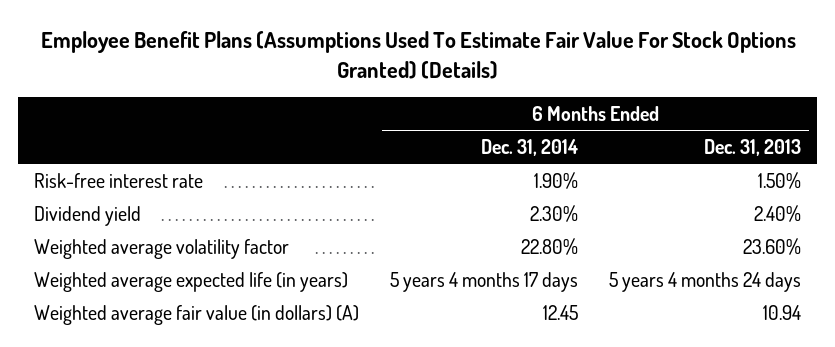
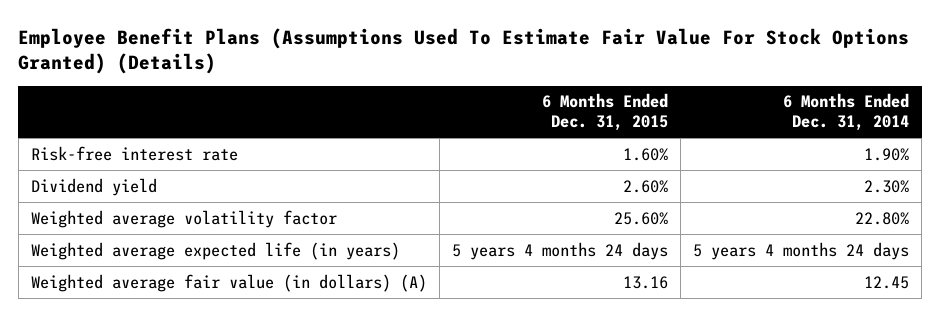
[704,138,802,156] Dec. 31, 2013 -> none
none -> [541,93,668,132] 6 Months Ended Dec. 31, 2015
[390,271,579,292] 5 years 4 months 17 days -> [693,241,910,260] 5 years 4 months 24 days

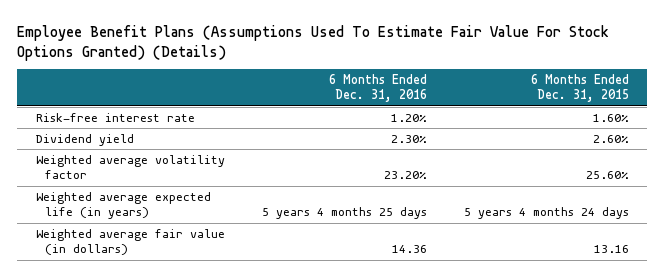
[783,93,910,132] 6 Months Ended Dec. 31, 2014 -> none
none -> [328,74,427,103] 6 Months Ended Dec. 31, 2016
[30,273,427,292] Weighted average fair value (in dollars) (A) -> [35,229,225,256] Weighted average fair value (in dollars)

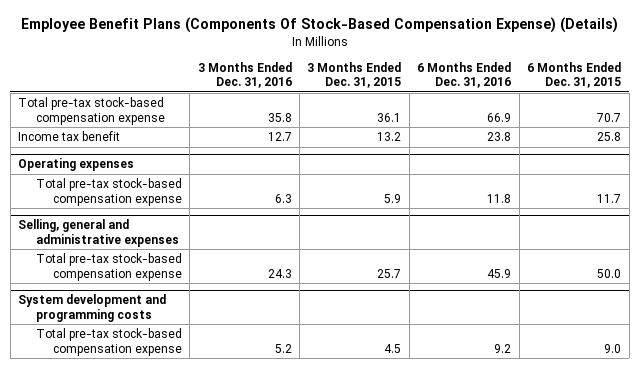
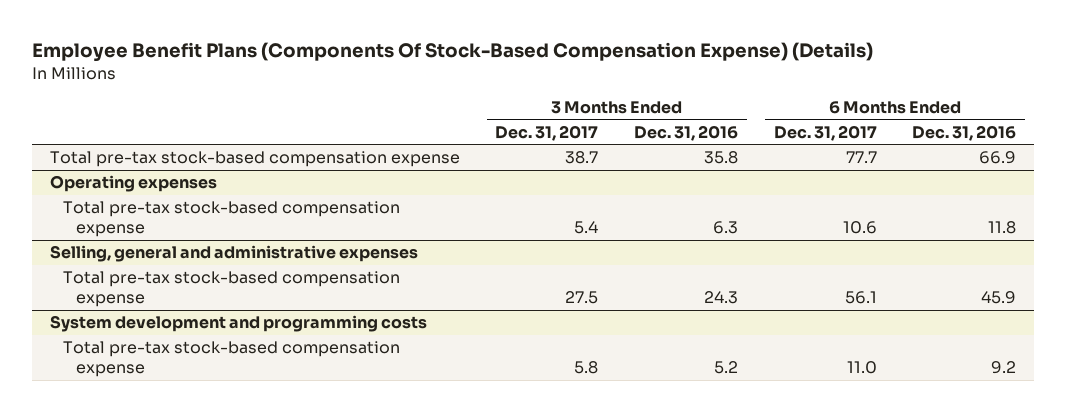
[307,61,402,89] 3 Months Ended Dec. 31, 2015 -> none
[527,61,622,89] 6 Months Ended Dec. 31, 2015 -> none
none -> [495,124,599,141] Dec. 31, 2017
none -> [773,124,877,141] Dec. 31, 2017
[18,131,121,142] Income tax benefit -> none

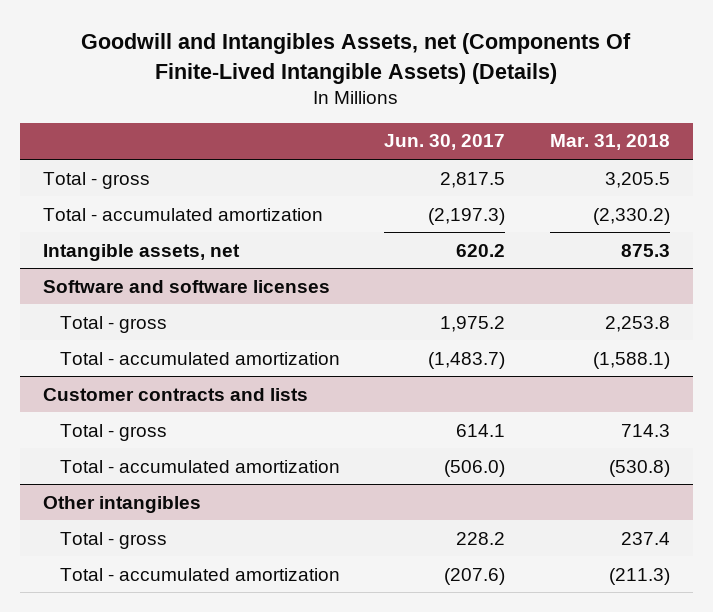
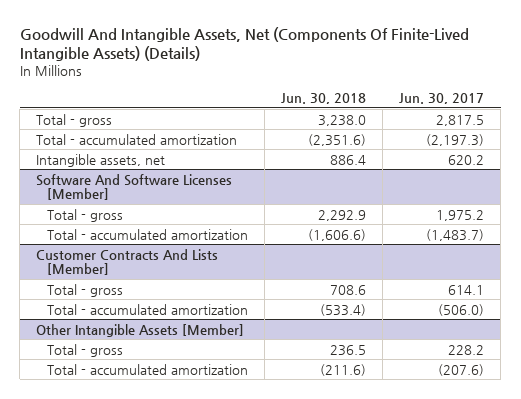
[81,33,632,84] Goodwill and Intangibles Assets, net (Components Of Finite-Lived Intangible Assets) (Details) -> [19,26,469,62] Goodwill And Intangible Assets, Net (Components Of Finite-Lived Intangible Assets) (Details)
[550,134,671,151] Mar. 31, 2018 -> none
none -> [281,93,367,105] Jun. 30, 2018
[42,279,330,293] Software and software licenses -> [36,173,233,201] Software And Software Licenses [Member]
[42,387,308,401] Customer contracts and lists -> [36,248,219,276] Customer Contracts And Lists [Member]
[42,495,201,513] Other intangibles -> none
none -> [36,323,245,337] Other Intangible Assets [Member]

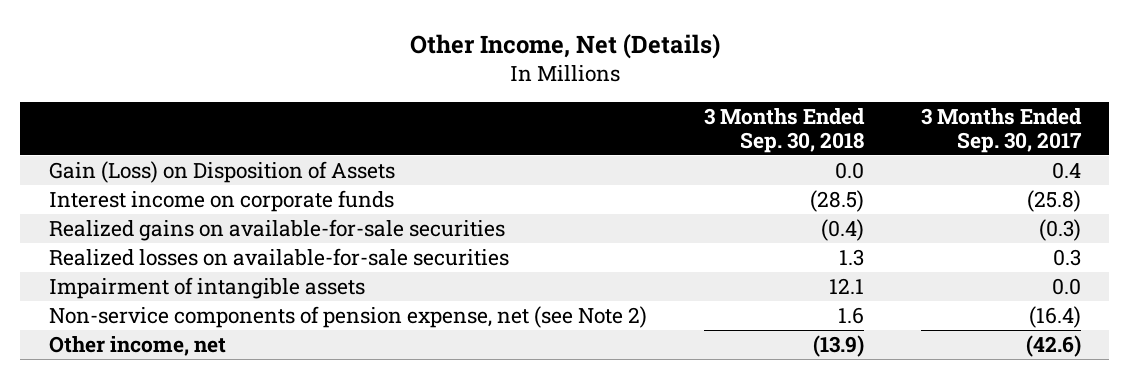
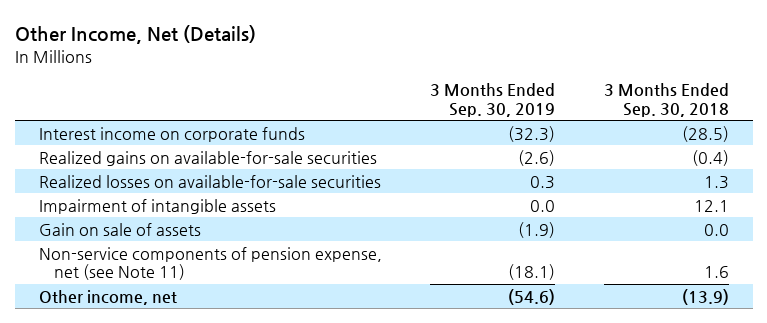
[920,107,1082,153] 3 Months Ended Sep. 30, 2017 -> none
none -> [430,83,556,117] 3 Months Ended Sep. 30, 2019
[48,161,395,184] Gain (Loss) on Disposition of Assets -> none
none -> [38,222,201,236] Gain on sale of assets
[48,306,647,329] Non-service components of pension expense, net (see Note 2) -> [38,246,382,281] Non-service components of pension expense, net (see Note 11)

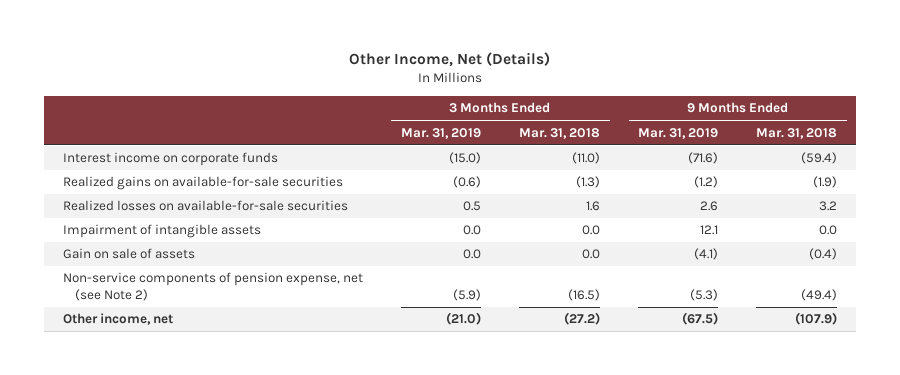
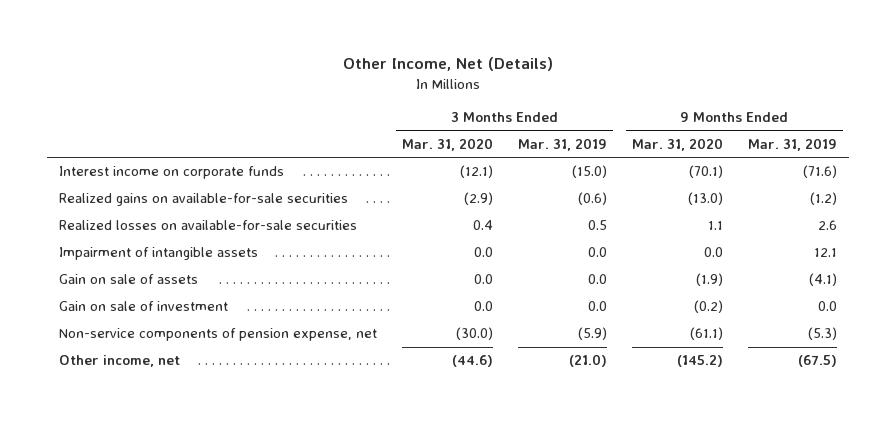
[519,127,601,139] Mar. 31, 2018 -> none
[756,127,838,139] Mar. 31, 2018 -> none
none -> [402,137,494,151] Mar. 31, 2020
none -> [631,137,723,151] Mar. 31, 2020
none -> [59,301,229,312] Gain on sale of investment
[62,272,363,301] Non-service components of pension expense, net (see Note 2) -> [59,328,378,342] Non-service components of pension expense, net

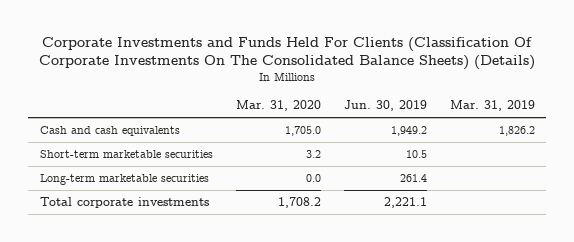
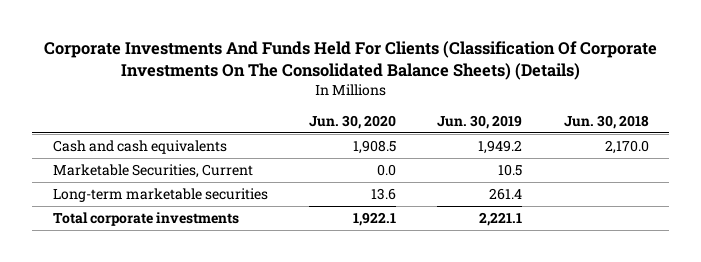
[39,36,536,71] Corporate Investments and Funds Held For Clients (Classification Of Corporate Investments On The Consolidated Balance Sheets) (Details) -> [43,40,657,80] Corporate Investments And Funds Held For Clients (Classification Of Corporate Investments On The Consolidated Balance Sheets) (Details)
[235,100,321,112] Mar. 31, 2020 -> none
[449,100,535,112] Mar. 31, 2019 -> none
none -> [308,115,396,130] Jun. 30, 2020
none -> [563,115,649,130] Jun. 30, 2018
[39,150,213,159] Short-term marketable securities -> [52,163,253,178] Marketable Securities, Current

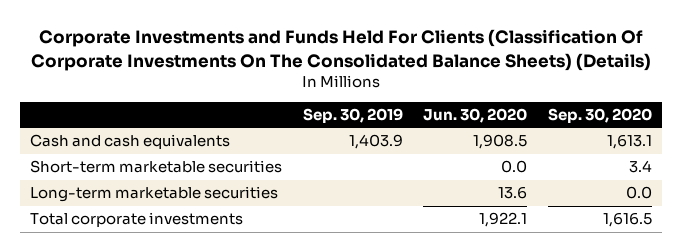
[43,40,657,80] Corporate Investments And Funds Held For Clients (Classification Of Corporate Investments On The Consolidated Balance Sheets) (Details) -> [31,29,652,71] Corporate Investments and Funds Held For Clients (Classification Of Corporate Investments On The Consolidated Balance Sheets) (Details)
[437,115,523,130] Jun. 30, 2019 -> none
[563,115,649,130] Jun. 30, 2018 -> none
none -> [302,107,403,123] Sep. 30, 2019
none -> [547,107,652,123] Sep. 30, 2020
[52,163,253,178] Marketable Securities, Current -> [30,160,283,174] Short-term marketable securities

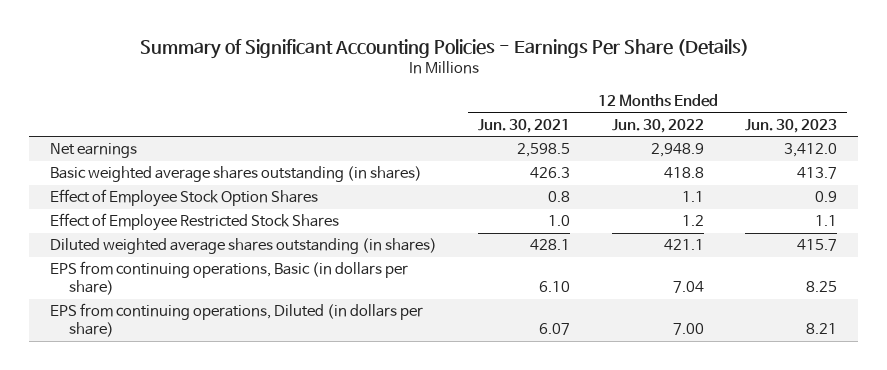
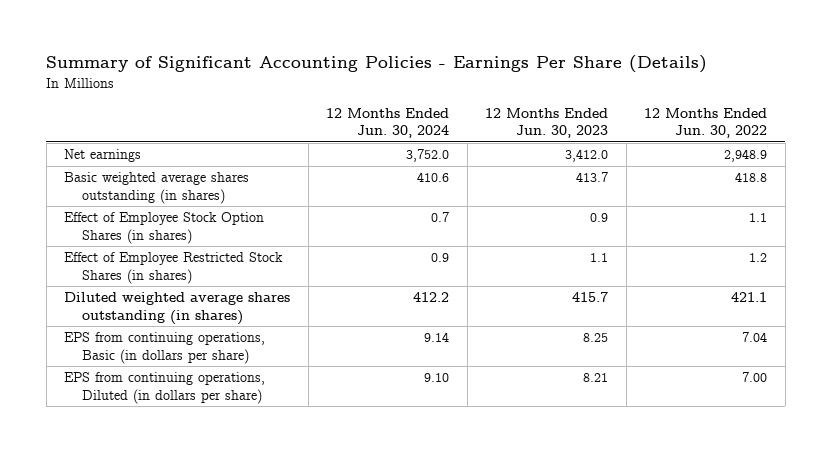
[478,118,571,133] Jun. 30, 2021 -> none
none -> [326,107,450,139] 12 Months Ended Jun. 30, 2024
[50,189,319,208] Effect of Employee Stock Option Shares -> [64,212,265,244] Effect of Employee Stock Option Shares (in shares)
[50,213,340,232] Effect of Employee Restricted Stock Shares -> [64,252,284,284] Effect of Employee Restricted Stock Shares (in shares)

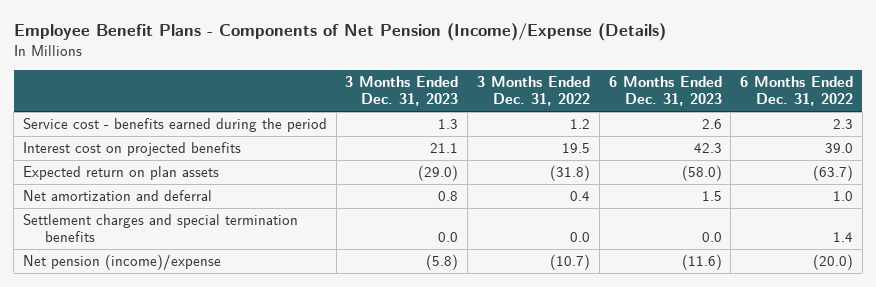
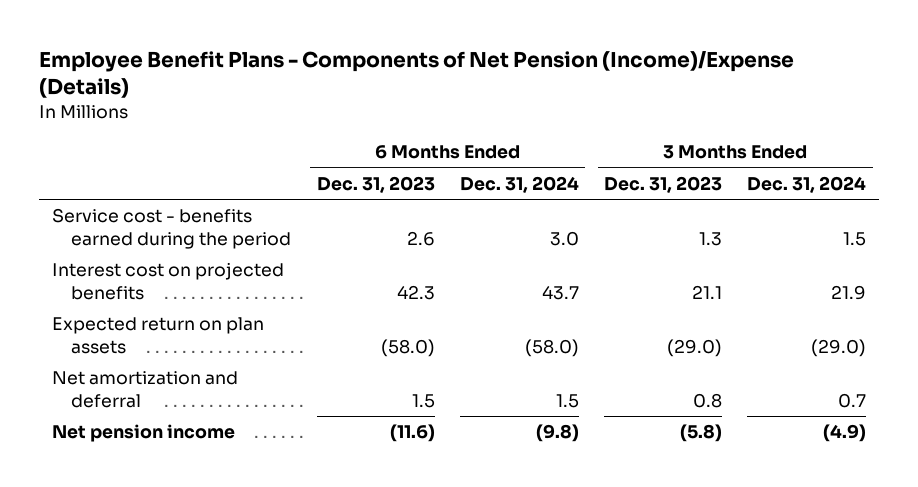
[476,76,590,107] 3 Months Ended Dec. 31, 2022 -> none
[740,76,854,107] 6 Months Ended Dec. 31, 2022 -> none
none -> [459,175,579,193] Dec. 31, 2024
none -> [747,175,867,193] Dec. 31, 2024
[22,214,298,243] Settlement charges and special termination benefits -> none
[22,254,221,271] Net pension (income)/expense -> [52,424,236,443] Net pension income

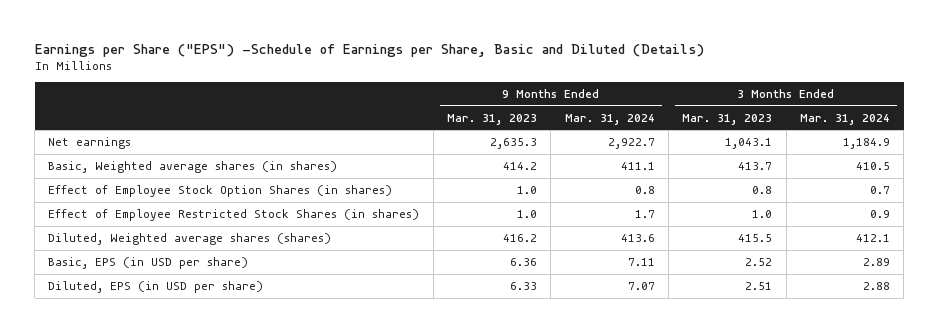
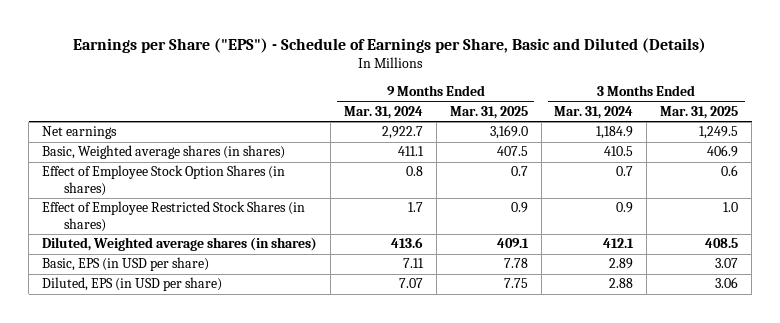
[34,43,704,57] Earnings per Share ("EPS") -Schedule of Earnings per Share, Basic and Diluted (Details) -> [73,37,707,53] Earnings per Share ("EPS") - Schedule of Earnings per Share, Basic and Diluted (Details)
[447,113,538,125] Mar. 31, 2023 -> none
[682,113,773,125] Mar. 31, 2023 -> none
none -> [449,105,528,119] Mar. 31, 2025
none -> [660,105,739,119] Mar. 31, 2025
[48,232,332,245] Diluted, Weighted average shares (shares) -> [42,237,318,252] Diluted, Weighted average shares (in shares)

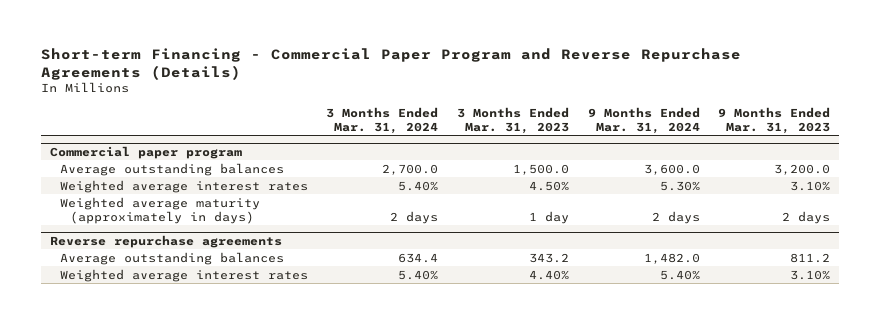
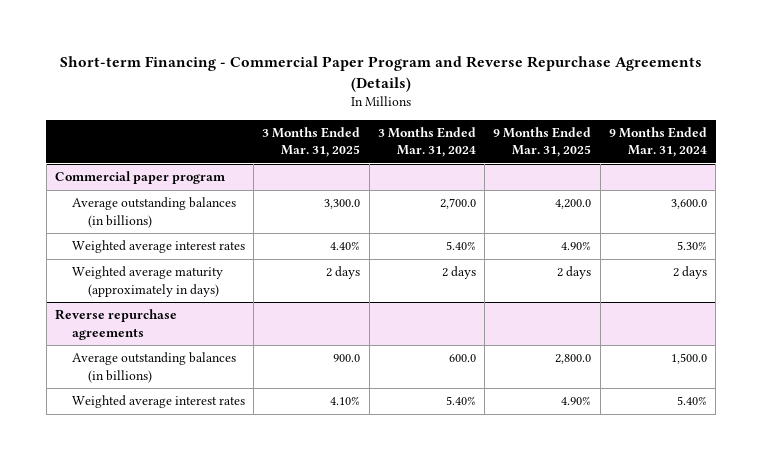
[457,106,570,134] 3 Months Ended Mar. 31, 2023 -> none
[718,106,831,134] 9 Months Ended Mar. 31, 2023 -> none
none -> [262,126,361,158] 3 Months Ended Mar. 31, 2025
none -> [493,126,592,158] 9 Months Ended Mar. 31, 2025
[59,162,284,176] Average outstanding balances -> [71,197,236,228] Average outstanding balances (in billions)
[59,251,284,265] Average outstanding balances -> [71,352,236,383] Average outstanding balances (in billions)
[398,252,439,263] 634.4 -> [448,354,476,363] 600.0
[643,252,700,264] 1,482.0 -> [671,353,708,365] 1,500.0

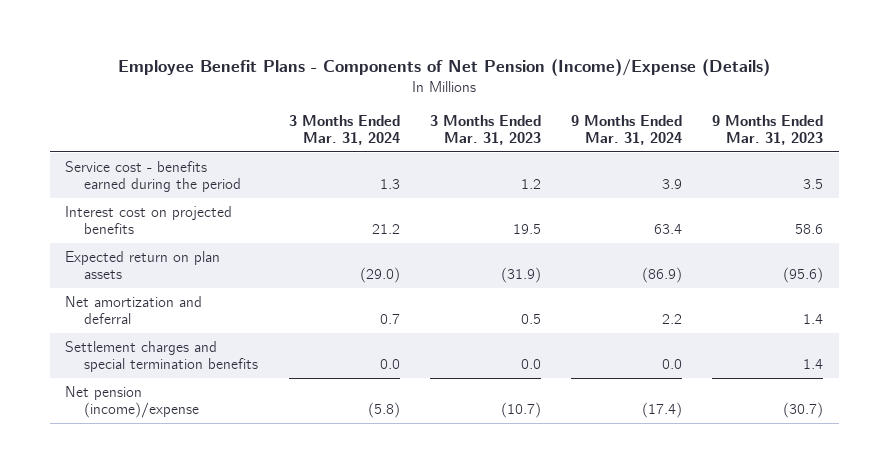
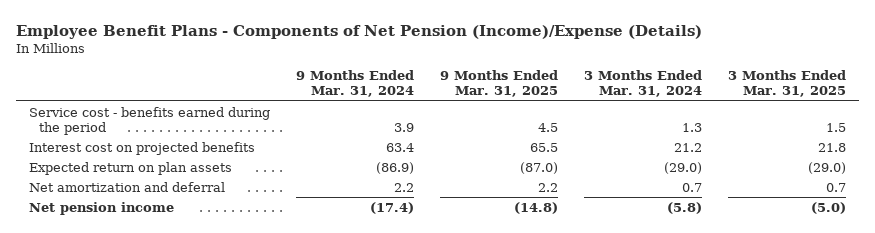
[429,114,541,145] 3 Months Ended Mar. 31, 2023 -> none
[712,114,824,145] 9 Months Ended Mar. 31, 2023 -> none
none -> [439,69,558,98] 9 Months Ended Mar. 31, 2025
none -> [727,69,846,98] 3 Months Ended Mar. 31, 2025
[64,340,259,373] Settlement charges and special termination benefits -> none
[64,385,200,419] Net pension (income)/expense -> [29,201,175,215] Net pension income

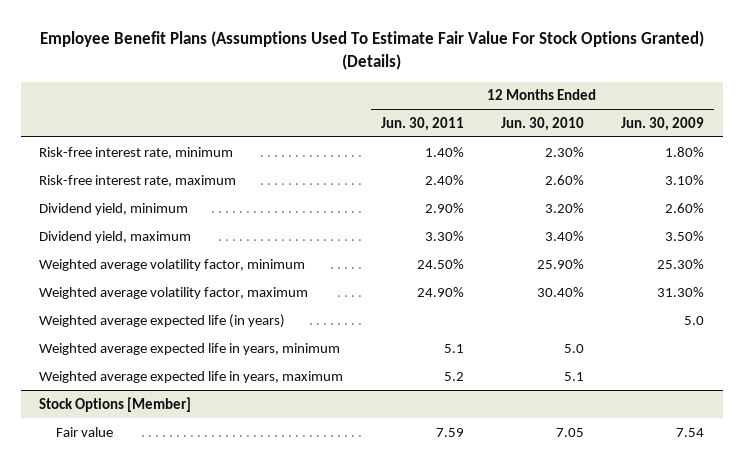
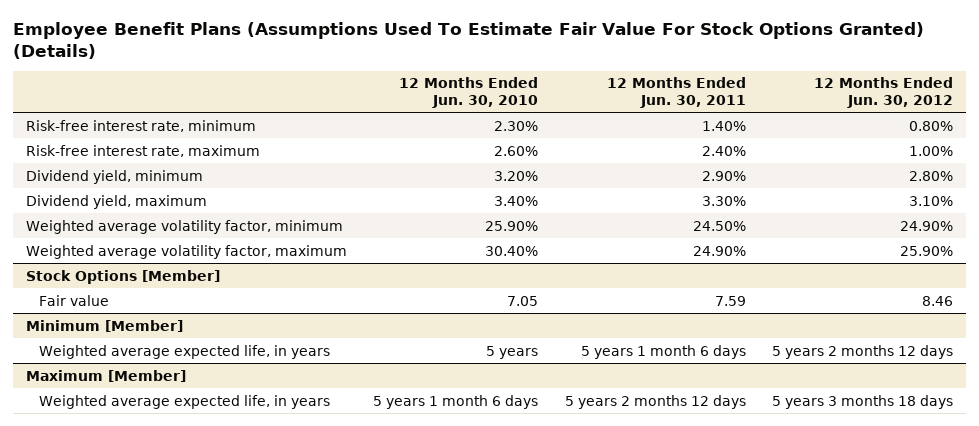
[621,116,705,131] Jun. 30, 2009 -> none
none -> [814,77,954,109] 12 Months Ended Jun. 30, 2012
[39,313,286,328] Weighted average expected life (in years) -> none
[39,342,341,355] Weighted average expected life in years, minimum -> none
[39,370,344,383] Weighted average expected life in years, maximum -> none
none -> [25,319,183,332] Minimum [Member]
none -> [39,344,331,359] Weighted average expected life, in years
none -> [25,369,186,382] Maximum [Member]
none -> [39,394,331,409] Weighted average expected life, in years

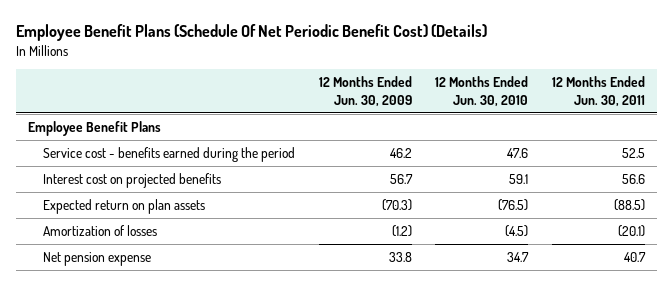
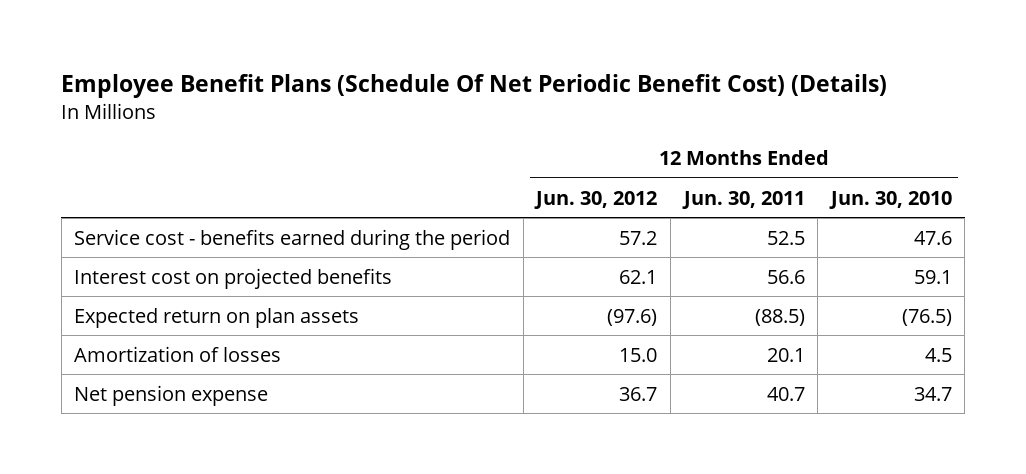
[318,76,412,107] 12 Months Ended Jun. 30, 2009 -> none
none -> [534,190,658,209] Jun. 30, 2012
[27,120,161,136] Employee Benefit Plans -> none
[505,224,529,237] (4.5) -> [924,347,952,362] 4.5
[617,224,645,237] (20.1) -> [766,347,805,362] 20.1

